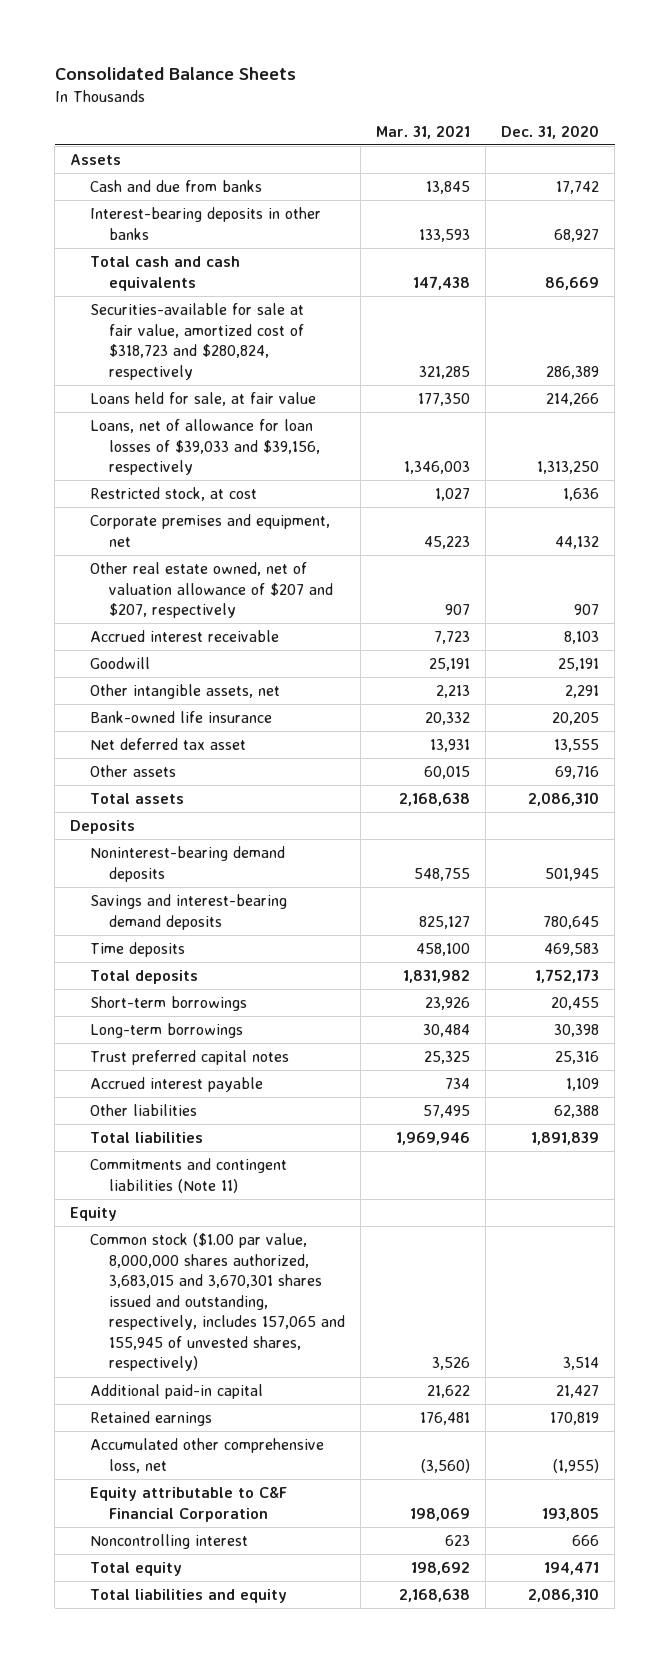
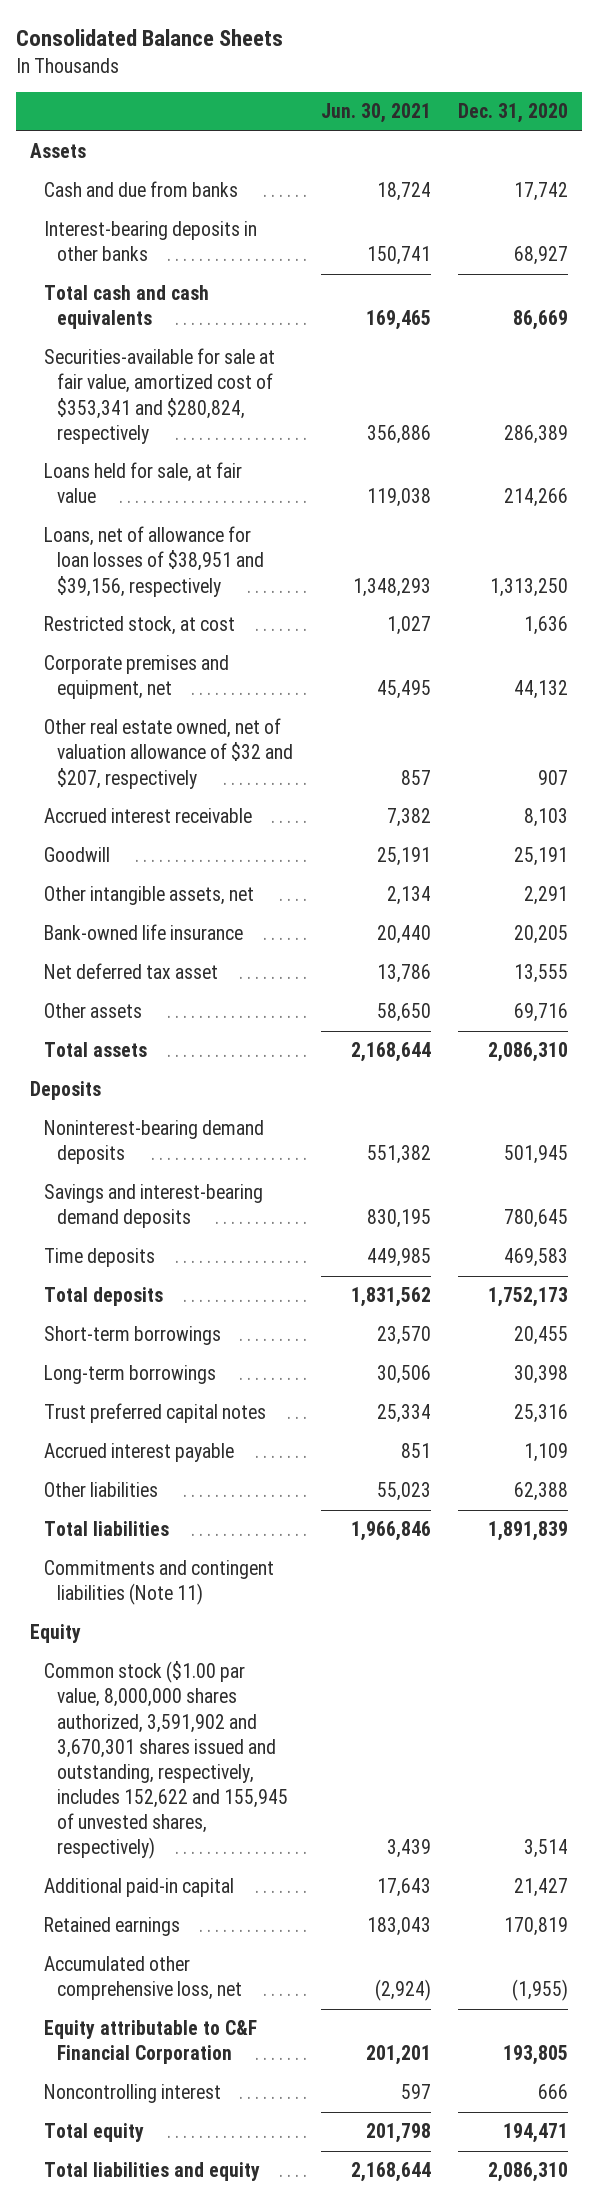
[376,124,471,139] Mar. 31, 2021 -> none
none -> [320,103,431,124] Jun. 30, 2021
[89,303,305,380] Securities-available for sale at fair value, amortized cost of $318,723 and $280,824, respectively -> [43,348,275,444] Securities-available for sale at fair value, amortized cost of $353,341 and $280,824, respectively
[89,419,321,476] Loans, net of allowance for loan losses of $39,033 and $39,156, respectively -> [43,526,265,597] Loans, net of allowance for loan losses of $38,951 and $39,156, respectively
[89,562,334,619] Other real estate owned, net of valuation allowance of $207 and $207, respectively -> [43,718,294,789] Other real estate owned, net of valuation allowance of $32 and $207, respectively
[89,1233,346,1372] Common stock ($1.00 par value, 8,000,000 shares authorized, 3,683,015 and 3,670,301 shares issued and outstanding, respectively, includes 157,065 and 155,945 of unvested shares, respectively) -> [43,1661,289,1860] Common stock ($1.00 par value, 8,000,000 shares authorized, 3,591,902 and 3,670,301 shares issued and outstanding, respectively, includes 152,622 and 155,945 of unvested shares, respectively)

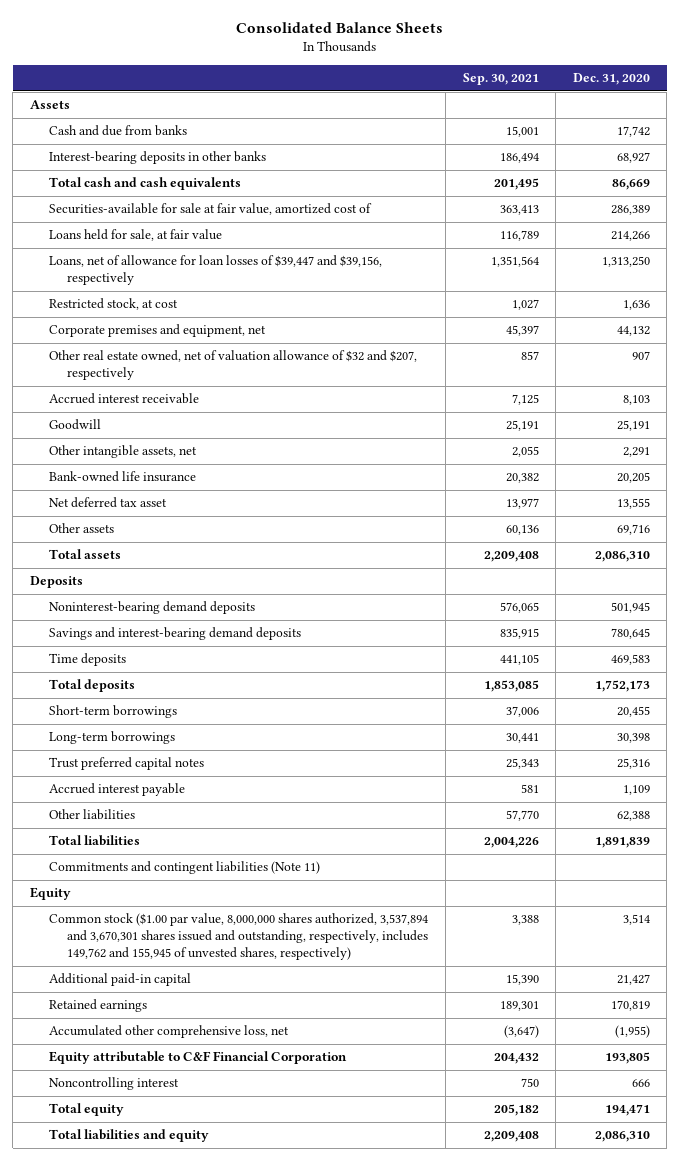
[320,103,431,124] Jun. 30, 2021 -> none
none -> [462,73,539,86] Sep. 30, 2021
[43,348,275,444] Securities-available for sale at fair value, amortized cost of $353,341 and $280,824, respectively -> [48,203,372,216] Securities-available for sale at fair value, amortized cost of
[43,526,265,597] Loans, net of allowance for loan losses of $38,951 and $39,156, respectively -> [48,255,382,286] Loans, net of allowance for loan losses of $39,447 and $39,156, respectively
[43,1661,289,1860] Common stock ($1.00 par value, 8,000,000 shares authorized, 3,591,902 and 3,670,301 shares issued and outstanding, respectively, includes 152,622 and 155,945 of unvested shares, respectively) -> [48,913,429,961] Common stock ($1.00 par value, 8,000,000 shares authorized, 3,537,894 and 3,670,301 shares issued and outstanding, respectively, includes 149,762 and 155,945 of unvested shares, respectively)

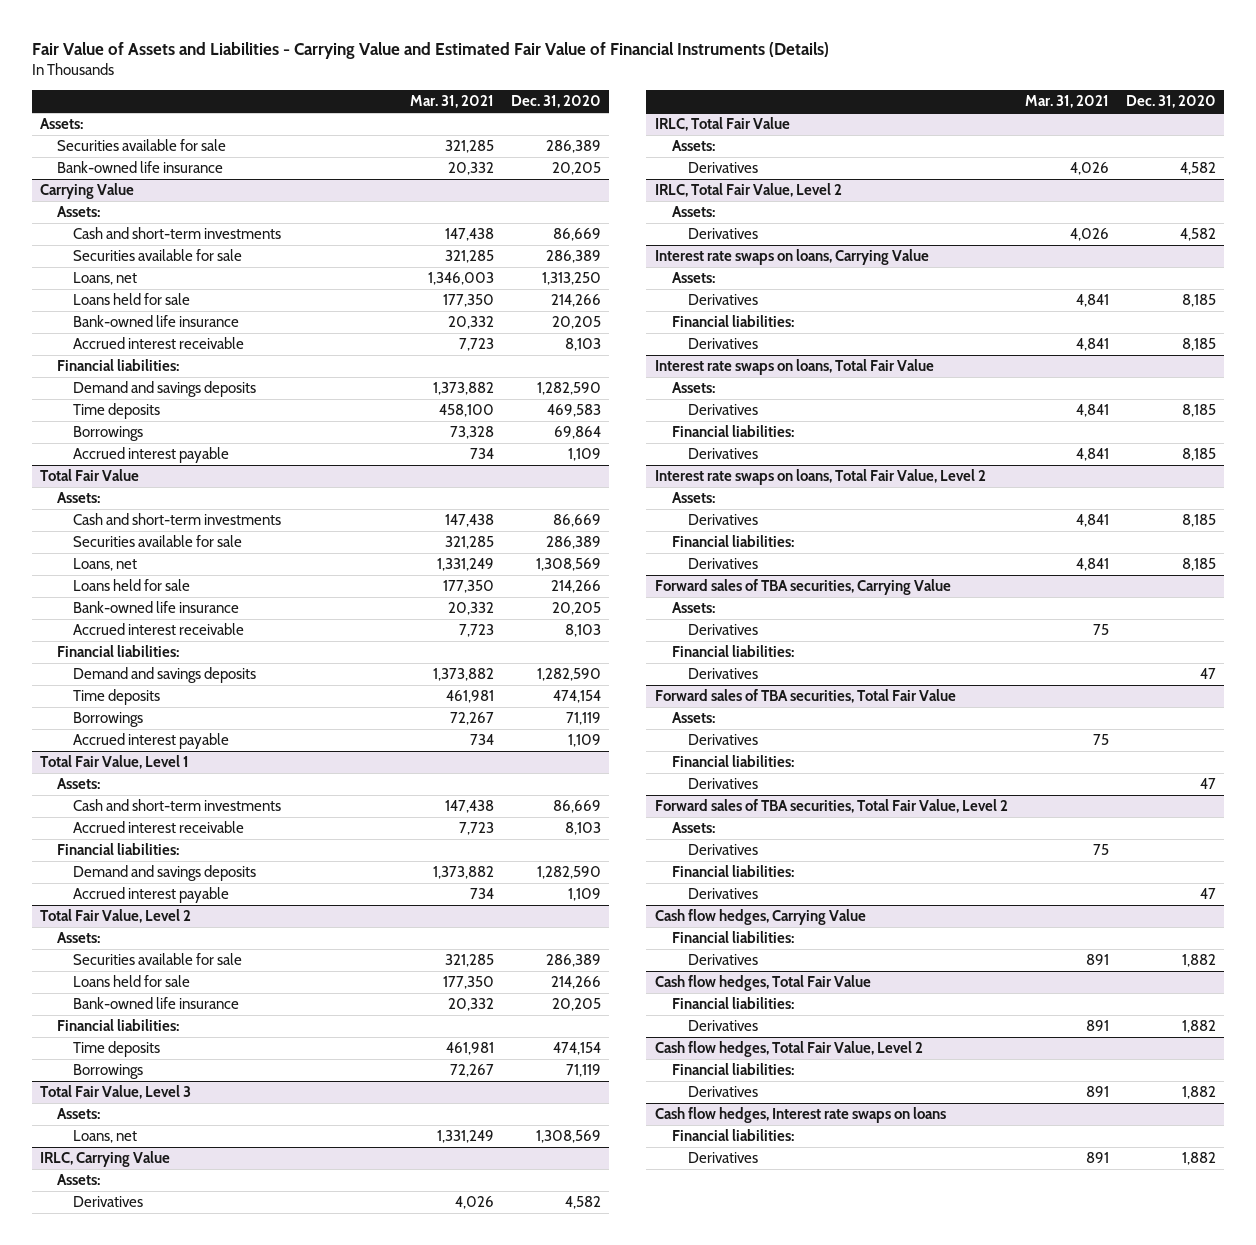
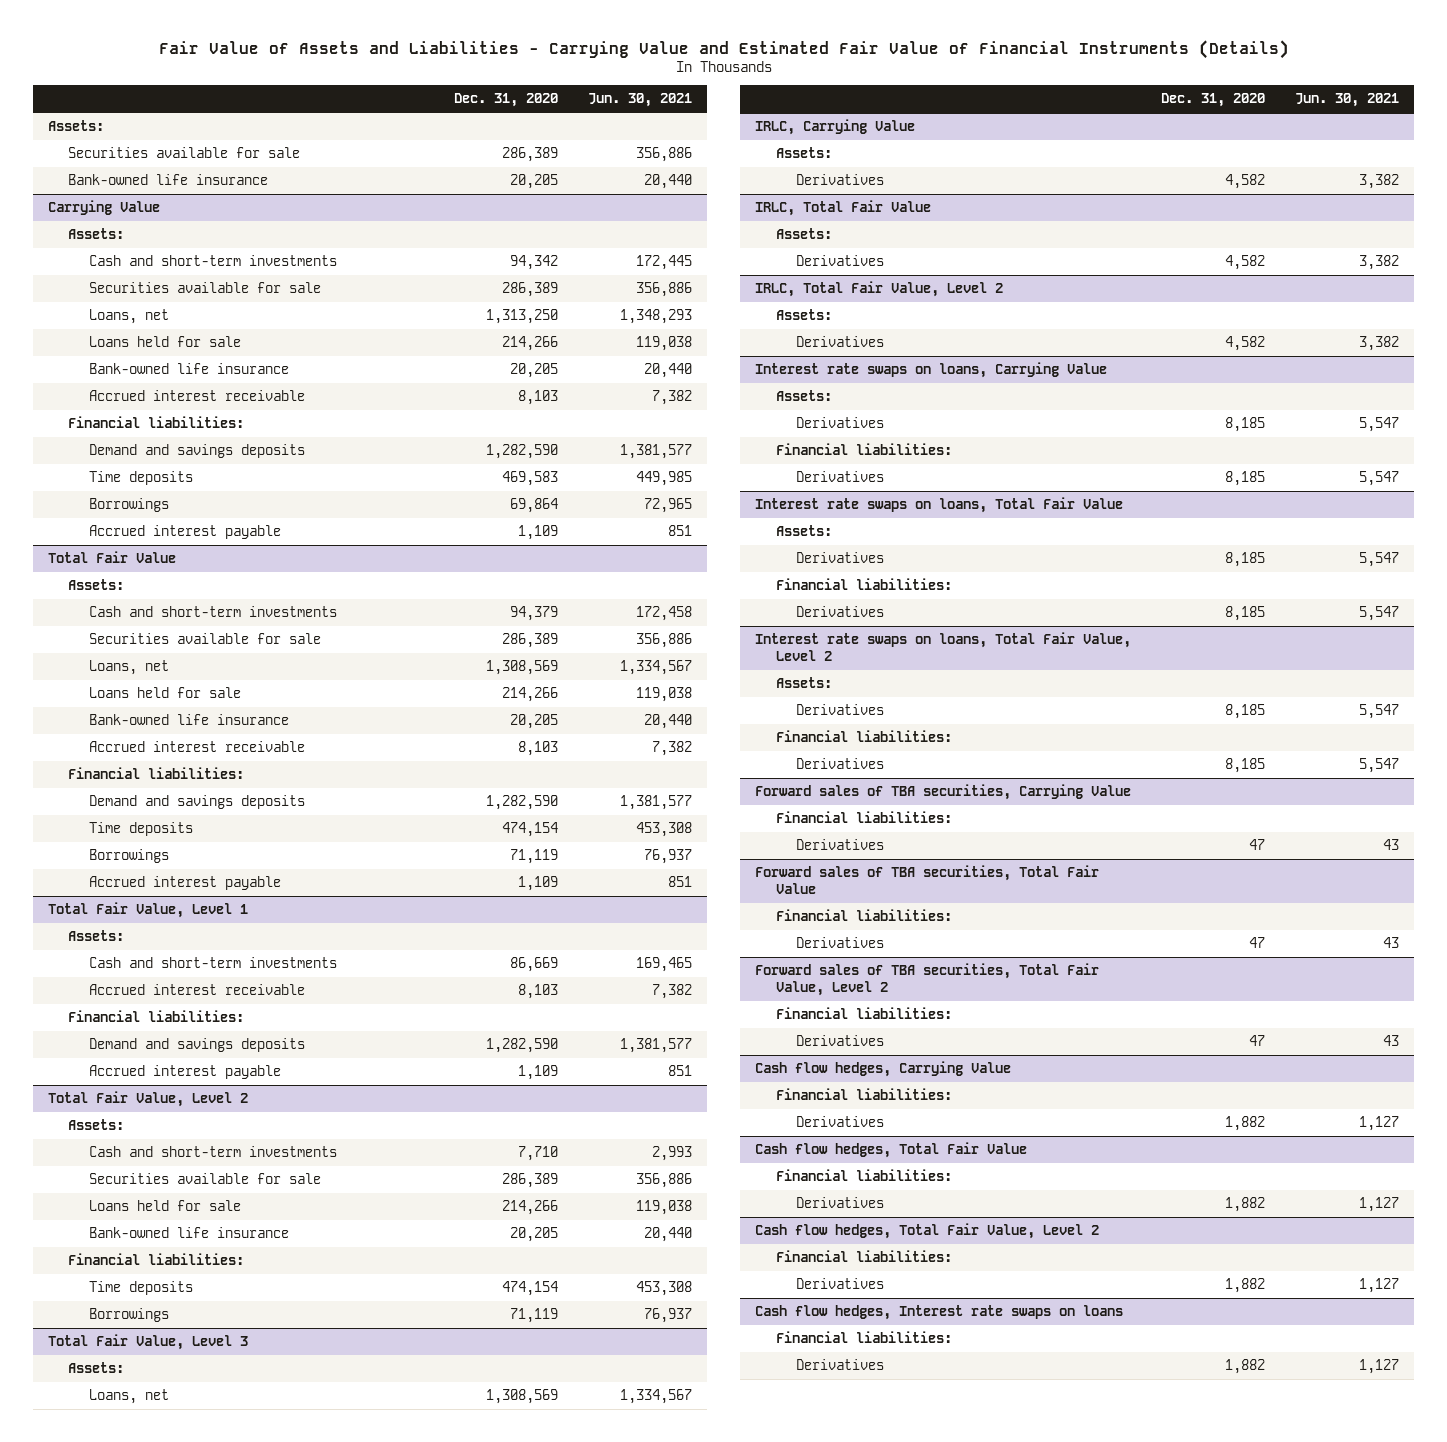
[409,95,494,109] Mar. 31, 2021 -> none
none -> [587,93,692,108] Jun. 30, 2021
[552,228,601,242] 86,669 -> [509,255,558,271] 94,342
[552,514,601,528] 86,669 -> [509,606,558,622] 94,379
none -> [88,1146,337,1158] Cash and short-term investments
[671,602,715,614] Assets: -> none
[688,624,759,636] Derivatives -> none
[671,712,715,724] Assets: -> none
[688,734,759,746] Derivatives -> none
[671,822,715,834] Assets: -> none
[688,844,759,856] Derivatives -> none

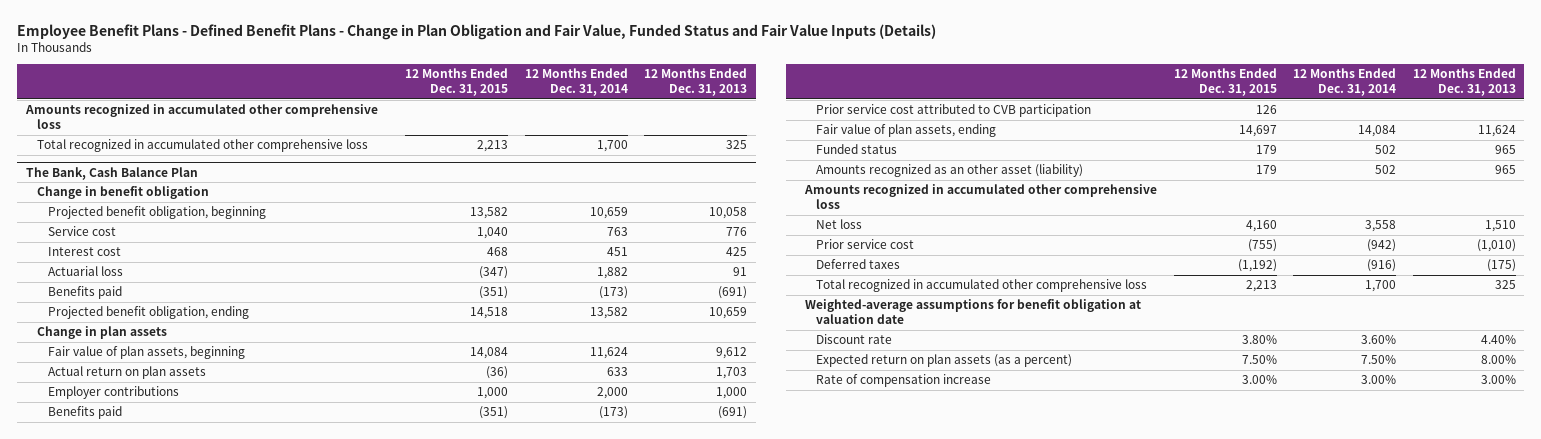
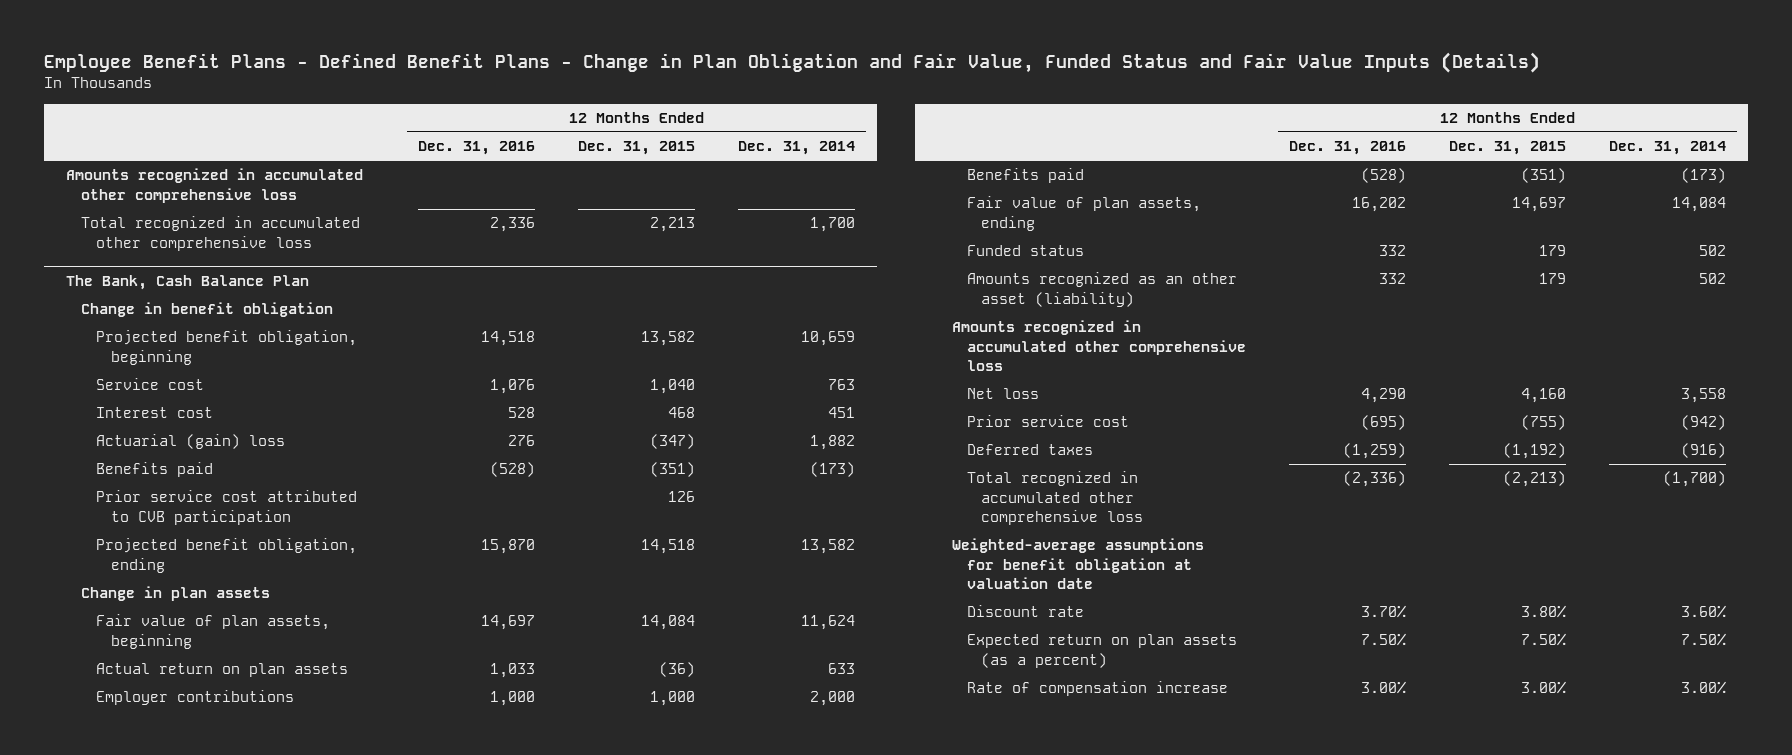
[644,68,748,97] 12 Months Ended Dec. 31, 2013 -> none
none -> [417,141,535,156] Dec. 31, 2016
[47,266,123,277] Actuarial loss -> [95,434,285,450] Actuarial (gain) loss
[816,104,1092,118] Prior service cost attributed to CVB participation -> [95,490,357,525] Prior service cost attributed to CVB participation
[1245,280,1277,293] 2,213 -> [1503,471,1567,488] (2,213)
[1365,280,1397,293] 1,700 -> [1663,471,1727,488] (1,700)

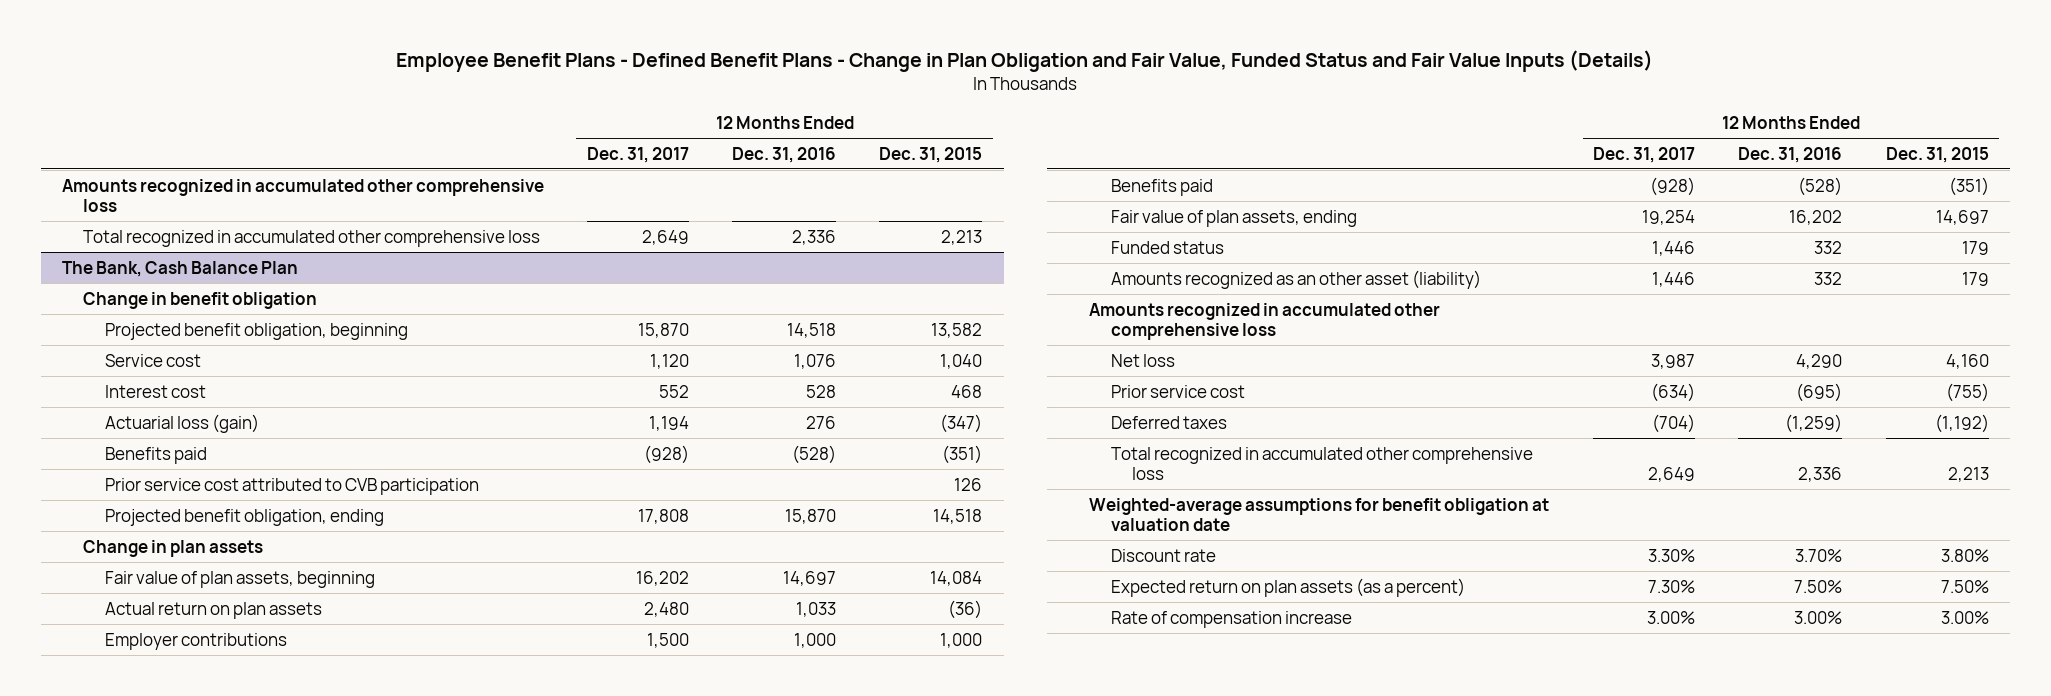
[738,141,856,156] Dec. 31, 2014 -> none
none -> [587,146,690,163] Dec. 31, 2017
[95,434,285,450] Actuarial (gain) loss -> [104,413,259,433] Actuarial loss (gain)
[1342,471,1406,488] (2,336) -> [1798,466,1843,482] 2,336
[1503,471,1567,488] (2,213) -> [1947,466,1989,482] 2,213

